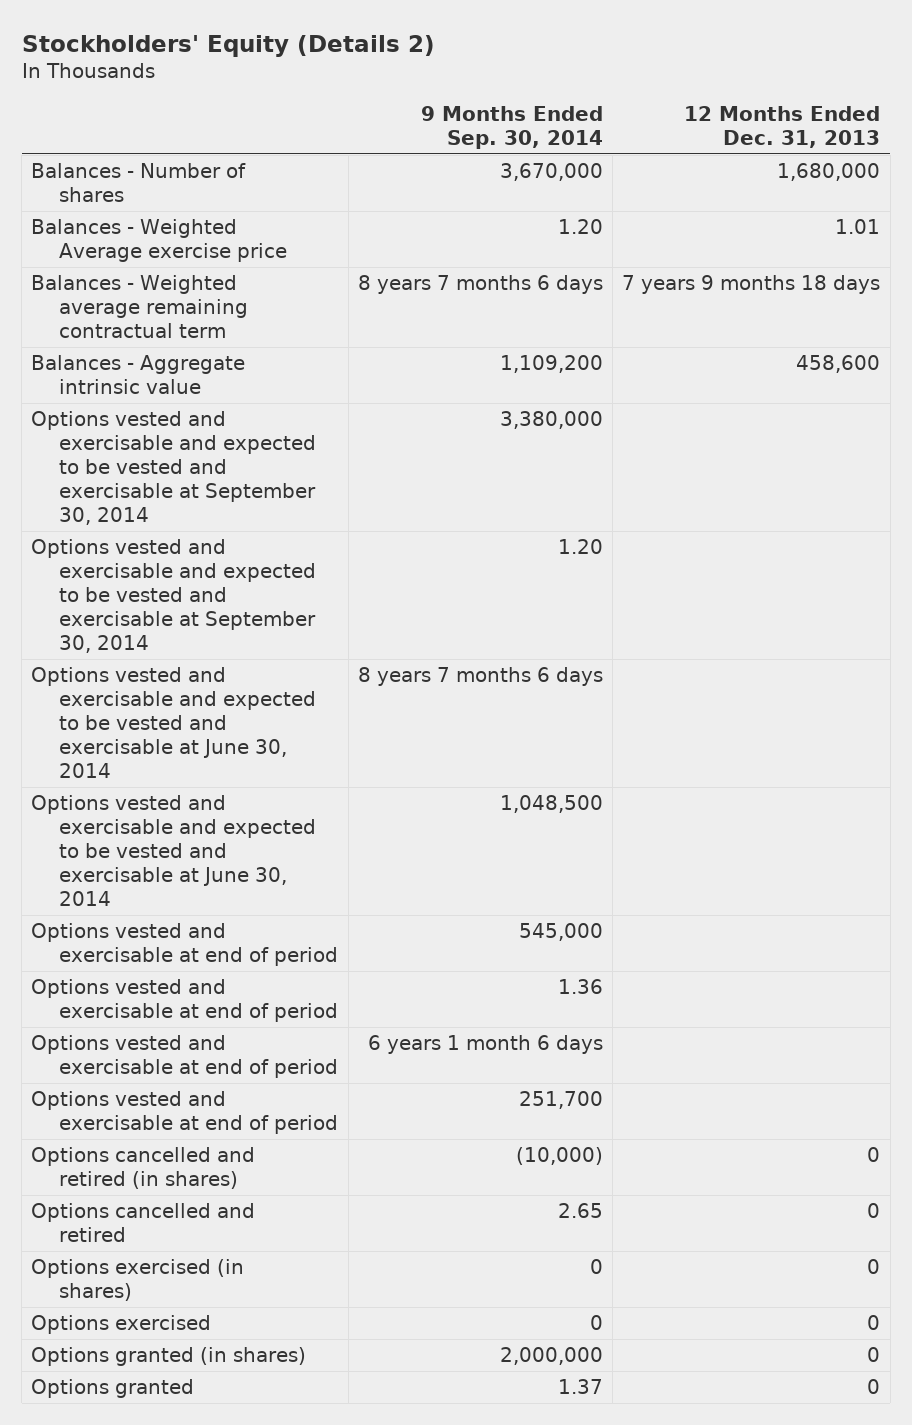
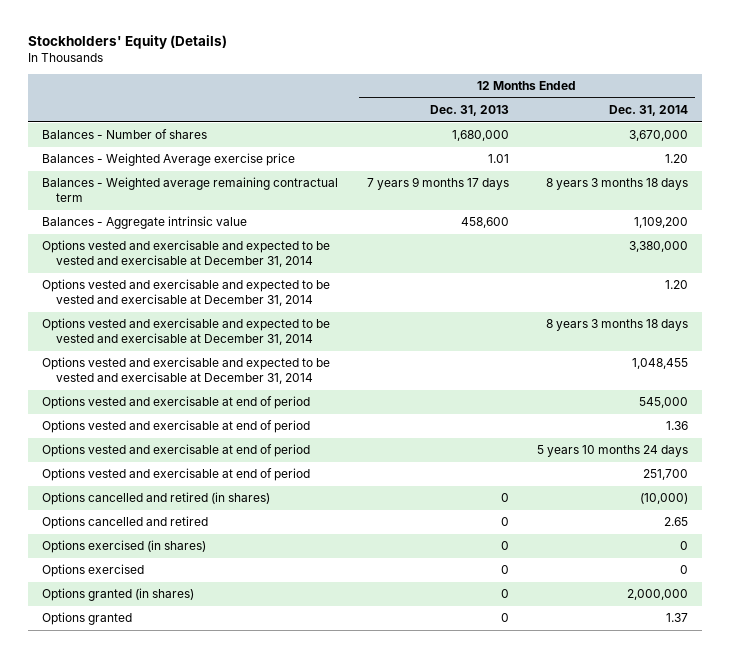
[21,34,435,57] Stockholders' Equity (Details 2) -> [27,34,227,49] Stockholders' Equity (Details)
[420,105,603,149] 9 Months Ended Sep. 30, 2014 -> none
none -> [609,104,689,116] Dec. 31, 2014
[622,275,881,295] 7 years 9 months 18 days -> [366,177,509,191] 7 years 9 months 17 days
[31,411,317,525] Options vested and exercisable and expected to be vested and exercisable at September 30, 2014 -> [41,240,330,267] Options vested and exercisable and expected to be vested and exercisable at December 31, 2014
[31,539,317,653] Options vested and exercisable and expected to be vested and exercisable at September 30, 2014 -> [41,279,330,306] Options vested and exercisable and expected to be vested and exercisable at December 31, 2014
[31,667,317,778] Options vested and exercisable and expected to be vested and exercisable at June 30, 2014 -> [41,318,330,345] Options vested and exercisable and expected to be vested and exercisable at December 31, 2014
[31,795,317,906] Options vested and exercisable and expected to be vested and exercisable at June 30, 2014 -> [41,357,330,384] Options vested and exercisable and expected to be vested and exercisable at December 31, 2014

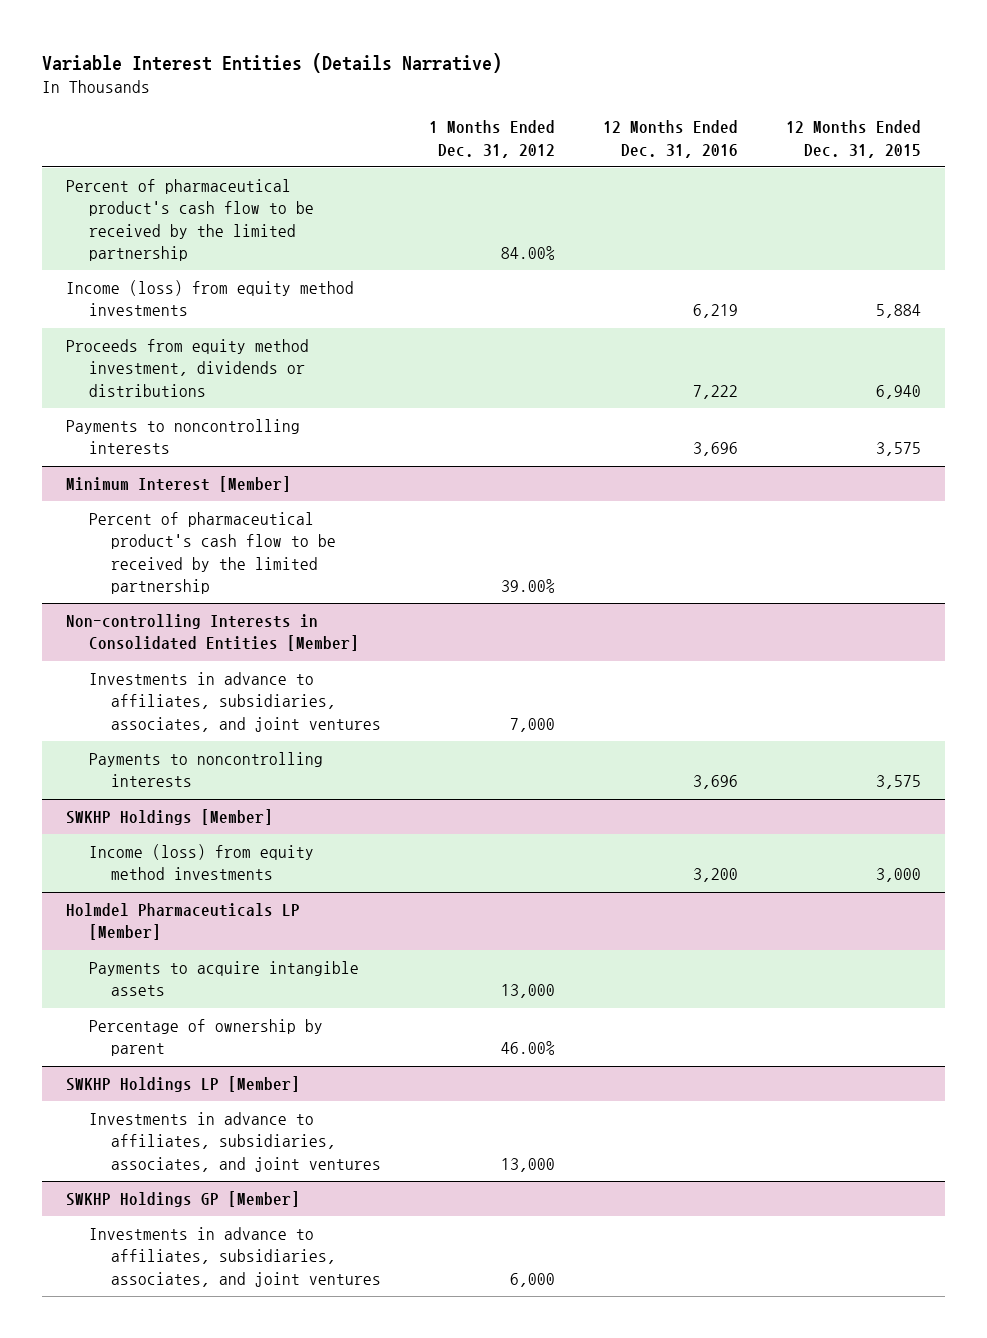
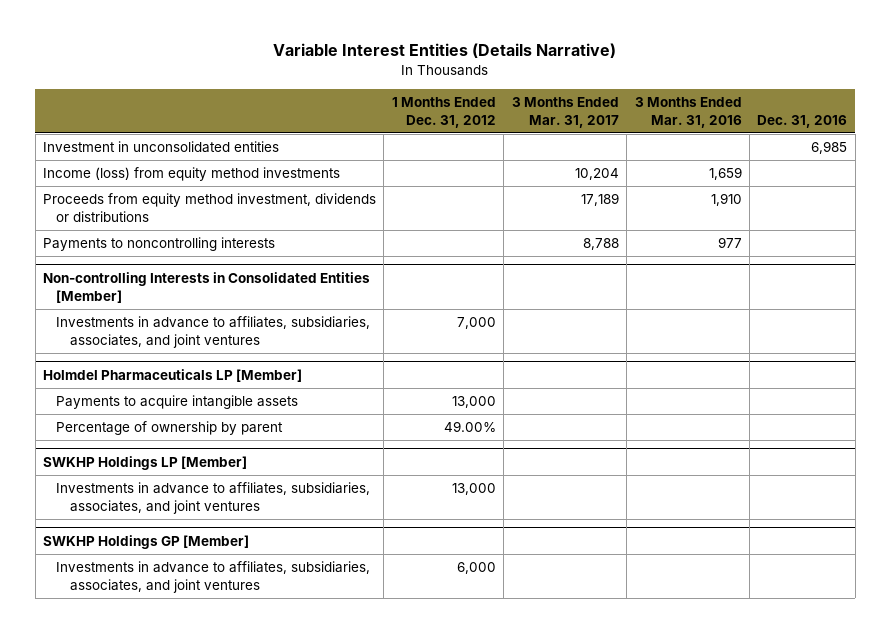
[603,120,739,158] 12 Months Ended Dec. 31, 2016 -> none
[786,120,922,158] 12 Months Ended Dec. 31, 2015 -> none
none -> [511,96,619,128] 3 Months Ended Mar. 31, 2017
none -> [634,96,742,128] 3 Months Ended Mar. 31, 2016
none -> [757,114,848,128] Dec. 31, 2016
[66,179,314,261] Percent of pharmaceutical product's cash flow to be received by the limited partnership -> none
none -> [43,141,280,154] Investment in unconsolidated entities
[66,476,292,493] Minimum Interest [Member] -> none
[88,512,336,594] Percent of pharmaceutical product's cash flow to be received by the limited partnership -> none
[88,752,323,788] Payments to noncontrolling interests -> none
[66,809,274,826] SWKHP Holdings [Member] -> none
[88,844,314,881] Income (loss) from equity method investments -> none
[500,1041,555,1056] 46.00% -> [443,421,496,433] 49.00%

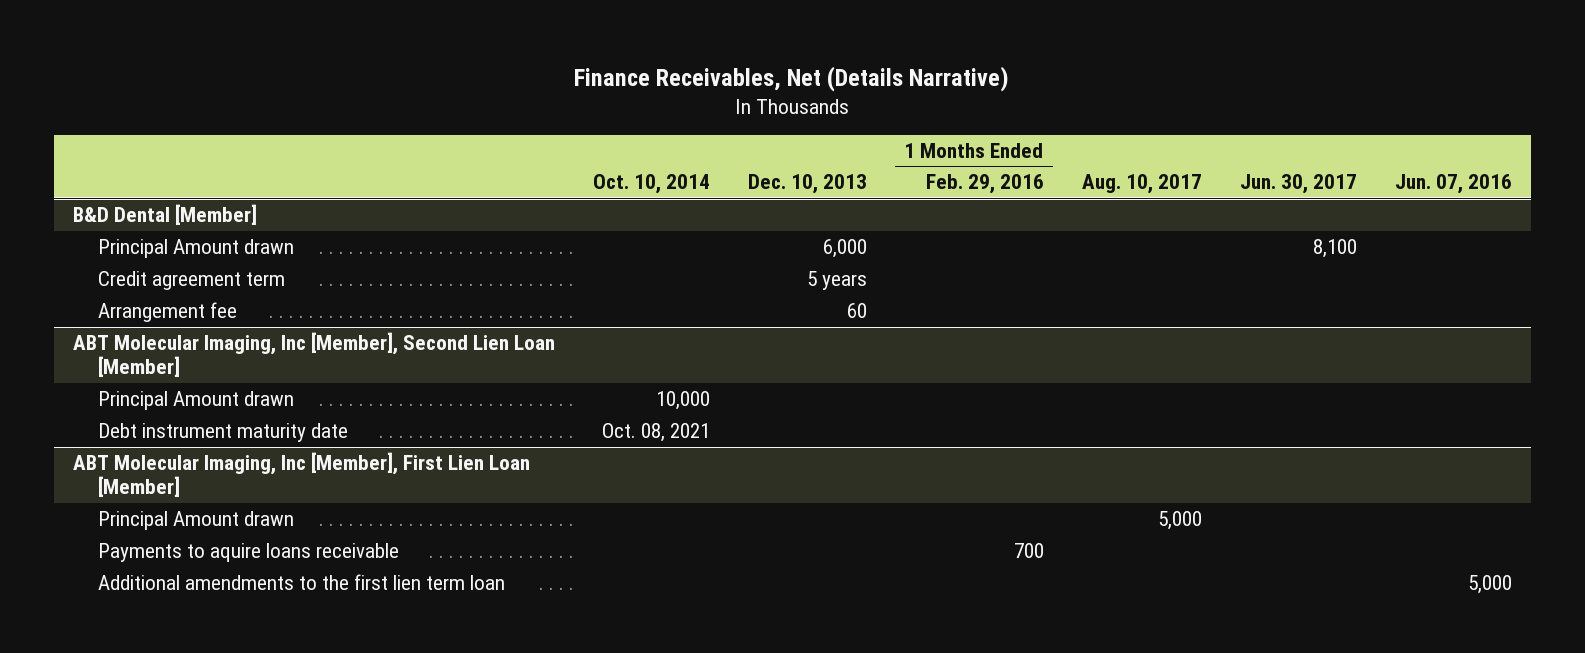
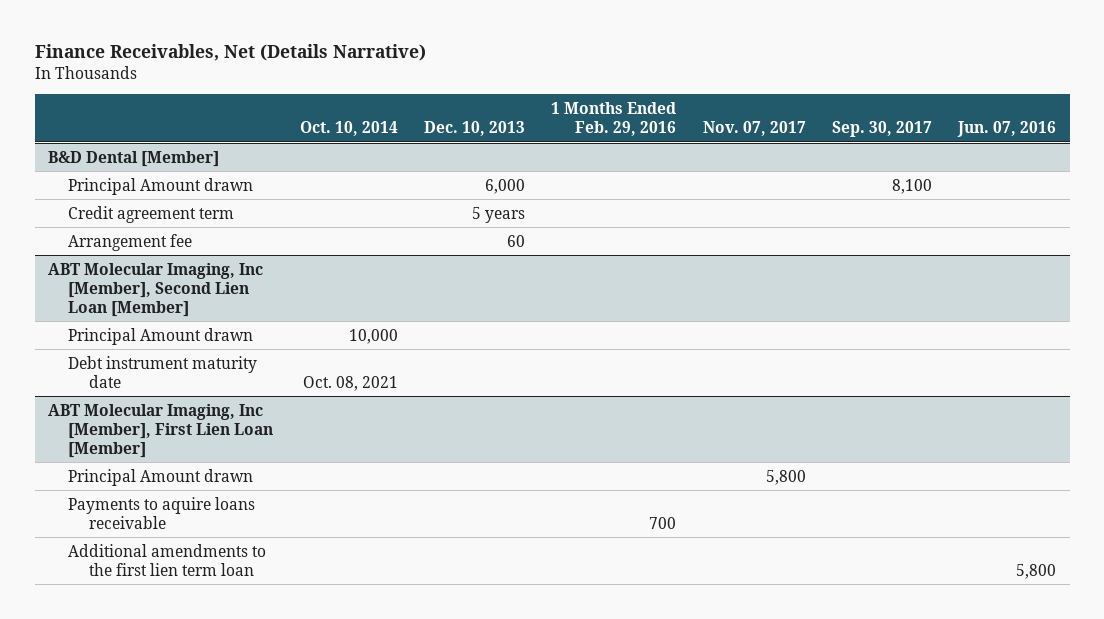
[1081,174,1202,195] Aug. 10, 2017 -> none
[1240,174,1358,195] Jun. 30, 2017 -> none
none -> [702,121,806,137] Nov. 07, 2017
none -> [832,121,933,138] Sep. 30, 2017
[1468,575,1513,595] 5,000 -> [1016,563,1057,579] 5,800

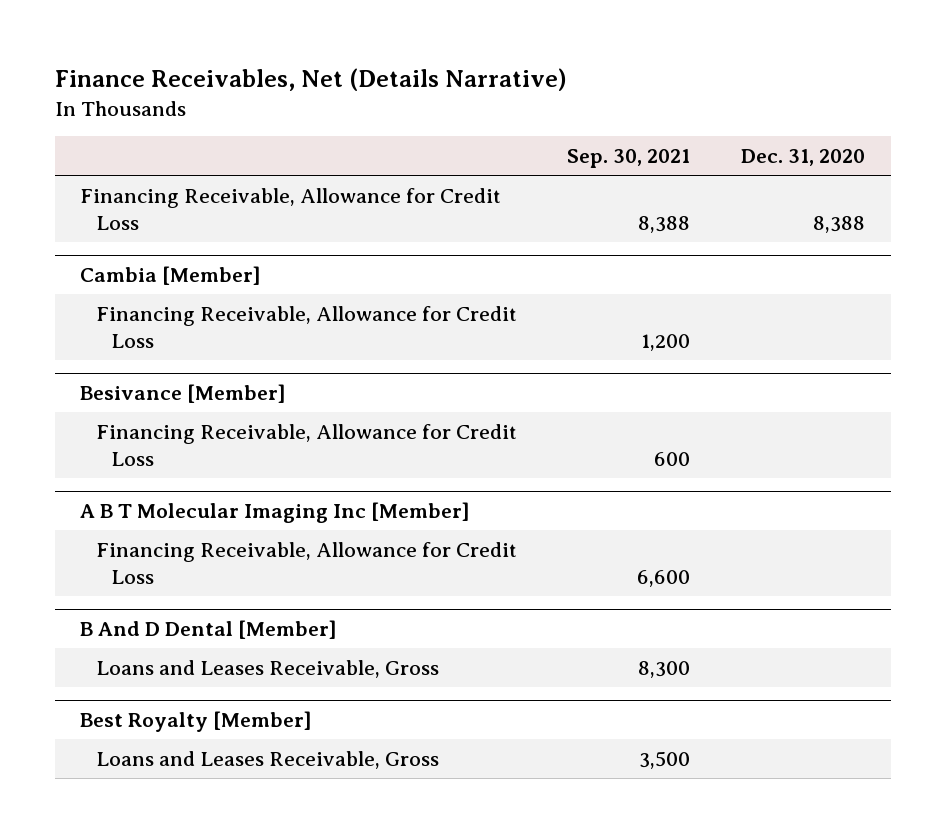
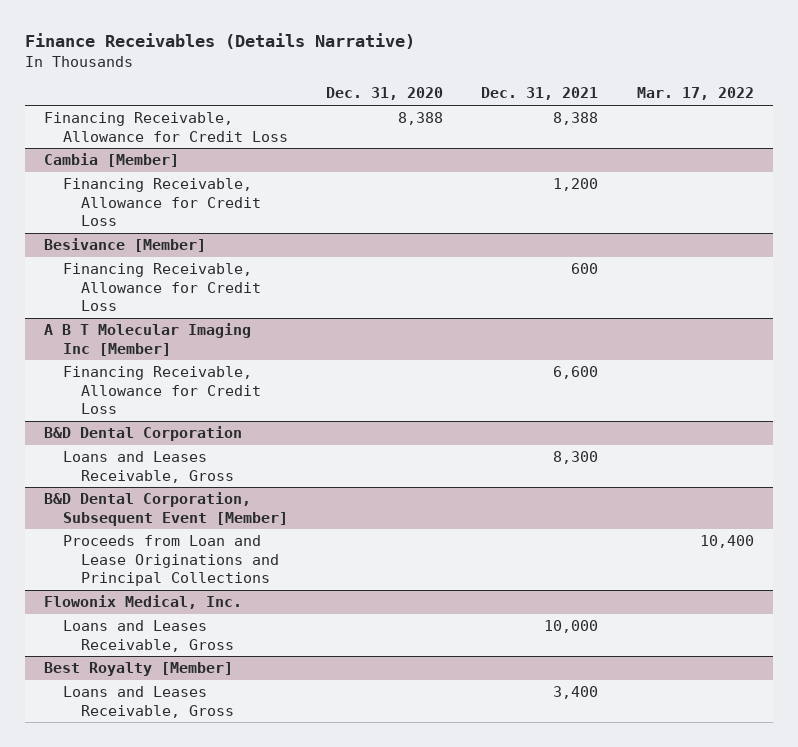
[54,68,567,92] Finance Receivables, Net (Details Narrative) -> [25,33,416,50] Finance Receivables (Details Narrative)
[567,149,691,169] Sep. 30, 2021 -> none
none -> [481,87,599,101] Dec. 31, 2021
none -> [636,87,754,101] Mar. 17, 2022
[80,620,338,640] B And D Dental [Member] -> [44,426,243,442] B&D Dental Corporation
none -> [44,492,288,526] B&D Dental Corporation, Subsequent Event [Member]
none -> [62,535,280,586] Proceeds from Loan and Lease Originations and Principal Collections
none -> [44,595,243,610] Flowonix Medical, Inc.
none -> [62,620,235,652] Loans and Leases Receivable, Gross

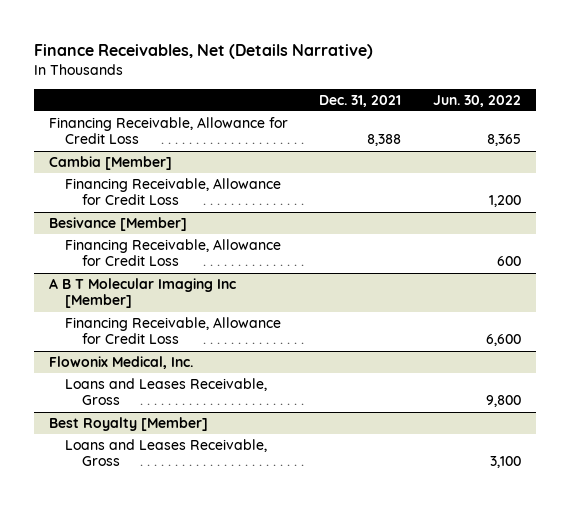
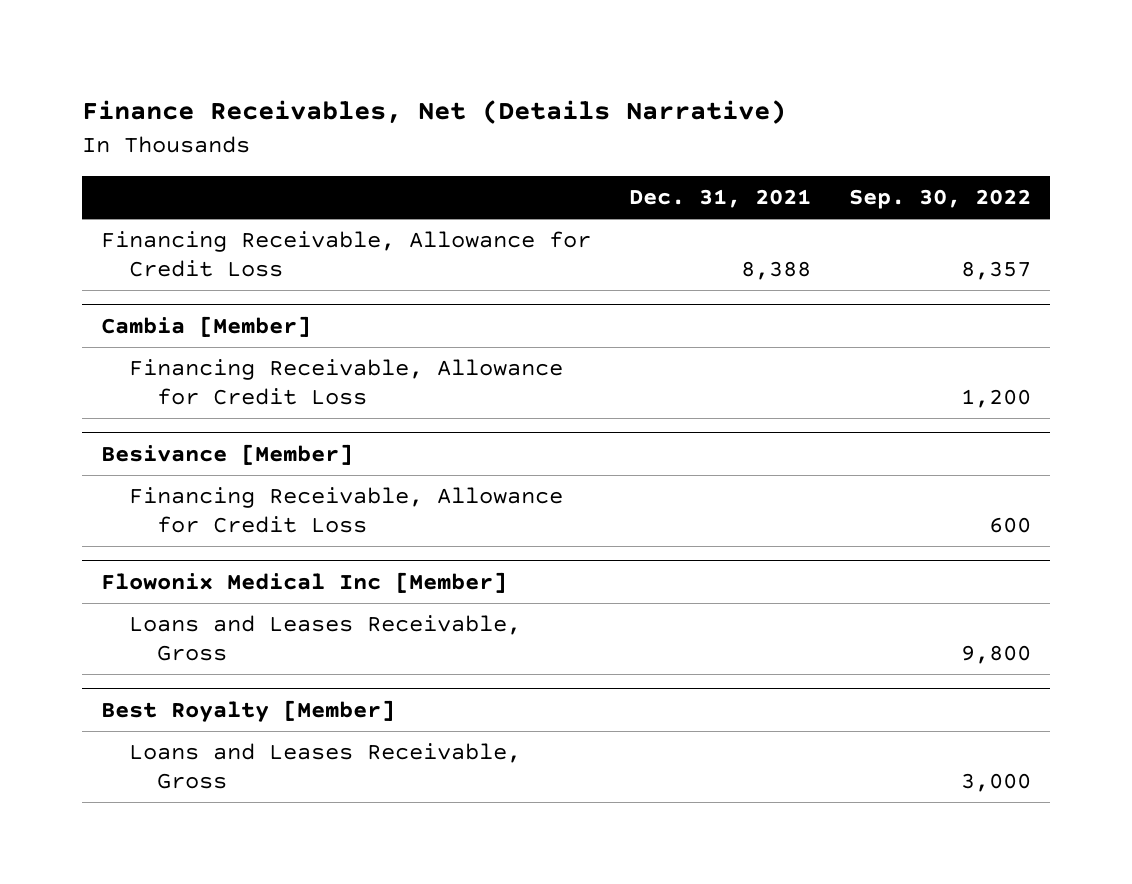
[432,94,521,107] Jun. 30, 2022 -> none
none -> [848,189,1031,210] Sep. 30, 2022
[49,278,237,309] A B T Molecular Imaging Inc [Member] -> none
[65,317,282,345] Financing Receivable, Allowance for Credit Loss -> none
[49,356,194,370] Flowonix Medical, Inc. -> [100,571,507,593] Flowonix Medical Inc [Member]

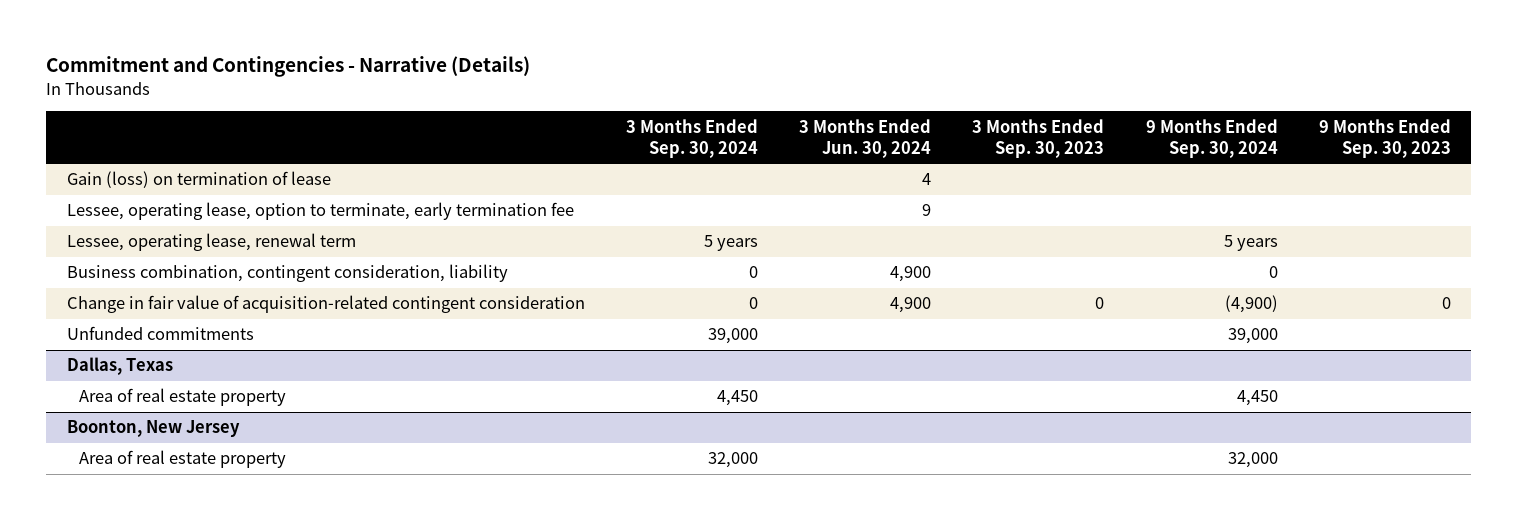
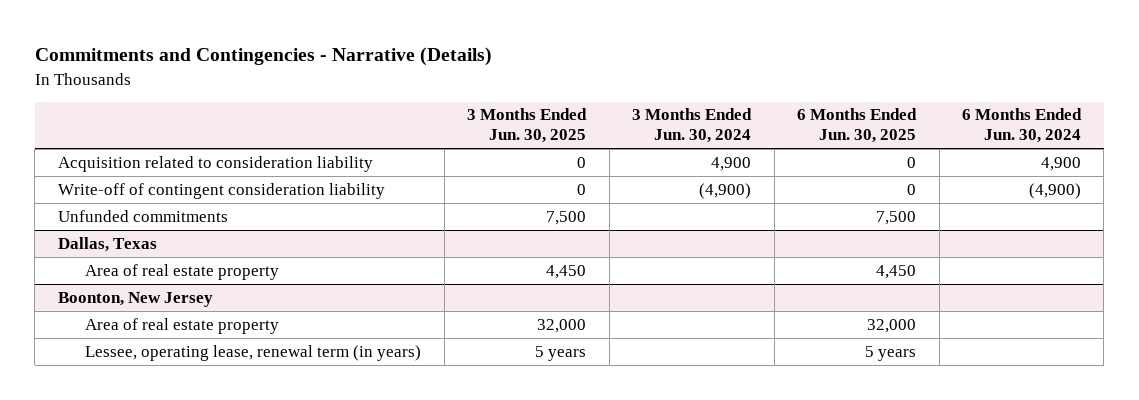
[46,56,531,78] Commitment and Contingencies - Narrative (Details) -> [34,47,492,67] Commitments and Contingencies - Narrative (Details)
[626,118,759,158] 3 Months Ended Sep. 30, 2024 -> none
[972,118,1105,158] 3 Months Ended Sep. 30, 2023 -> none
[1145,118,1278,158] 9 Months Ended Sep. 30, 2024 -> none
[1318,118,1451,158] 9 Months Ended Sep. 30, 2023 -> none
none -> [467,108,588,144] 3 Months Ended Jun. 30, 2025
none -> [797,108,918,144] 6 Months Ended Jun. 30, 2025
none -> [962,108,1083,144] 6 Months Ended Jun. 30, 2024
[66,171,331,189] Gain (loss) on termination of lease -> none
[66,202,574,221] Lessee, operating lease, option to terminate, early termination fee -> none
[66,233,356,252] Lessee, operating lease, renewal term -> none
[66,264,508,283] Business combination, contingent consideration, liability -> [57,155,373,172] Acquisition related to consideration liability
[66,295,585,314] Change in fair value of acquisition-related contingent consideration -> [57,182,385,199] Write-off of contingent consideration liability
[890,297,932,314] 4,900 -> [699,182,752,199] (4,900)
none -> [85,344,422,361] Lessee, operating lease, renewal term (in years)

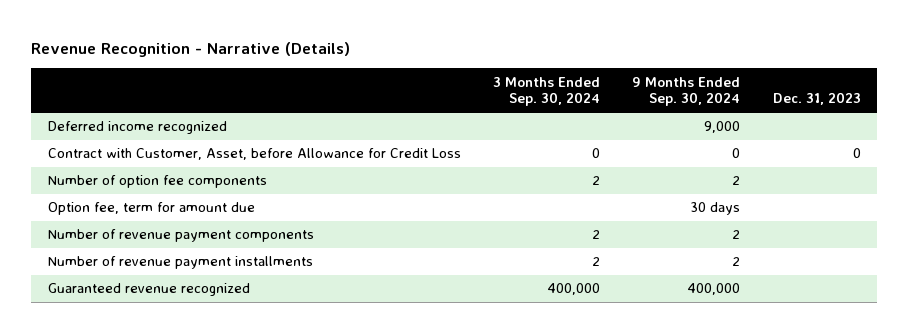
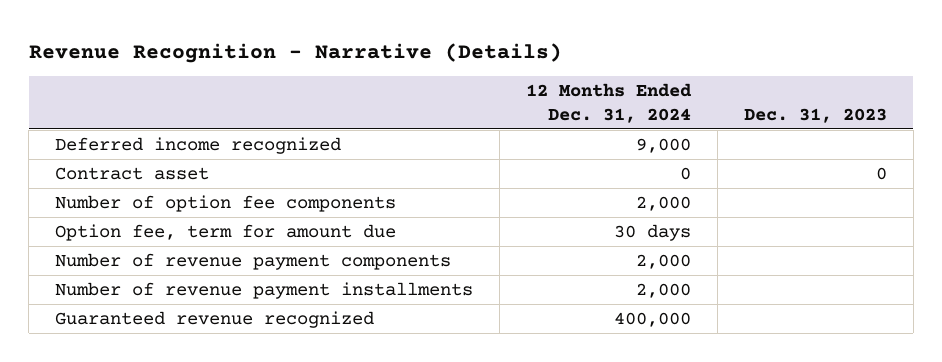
[492,76,600,107] 3 Months Ended Sep. 30, 2024 -> none
[632,76,741,107] 9 Months Ended Sep. 30, 2024 -> none
none -> [525,83,692,123] 12 Months Ended Dec. 31, 2024
[47,148,461,161] Contract with Customer, Asset, before Allowance for Credit Loss -> [54,166,209,180] Contract asset

